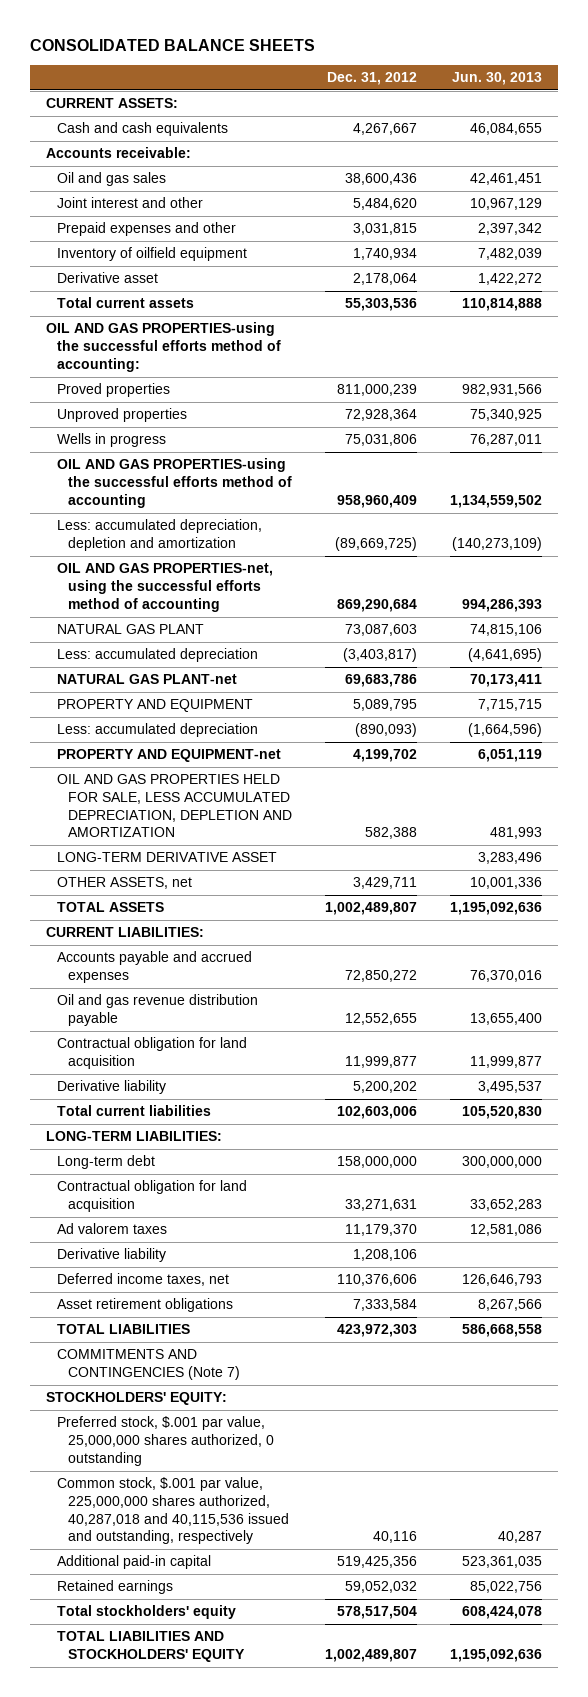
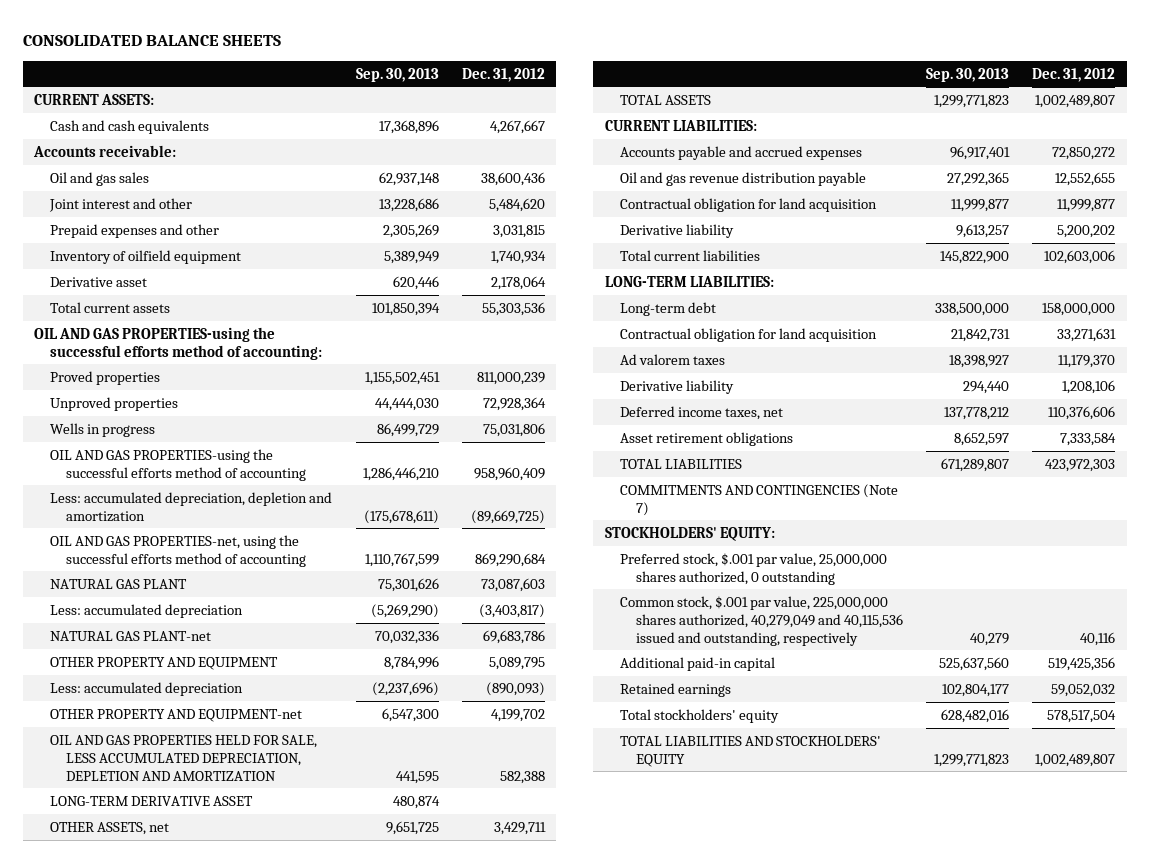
[451,72,542,86] Jun. 30, 2013 -> none
none -> [355,67,439,82] Sep. 30, 2013
[56,699,253,713] PROPERTY AND EQUIPMENT -> [50,656,279,670] OTHER PROPERTY AND EQUIPMENT
[56,749,281,763] PROPERTY AND EQUIPMENT-net -> [50,708,303,722] OTHER PROPERTY AND EQUIPMENT-net
[56,1477,289,1545] Common stock, $.001 par value, 225,000,000 shares authorized, 40,287,018 and 40,115,536 issued and outstanding, respectively -> [620,595,904,646] Common stock, $.001 par value, 225,000,000 shares authorized, 40,279,049 and 40,115,536 issued and outstanding, respectively

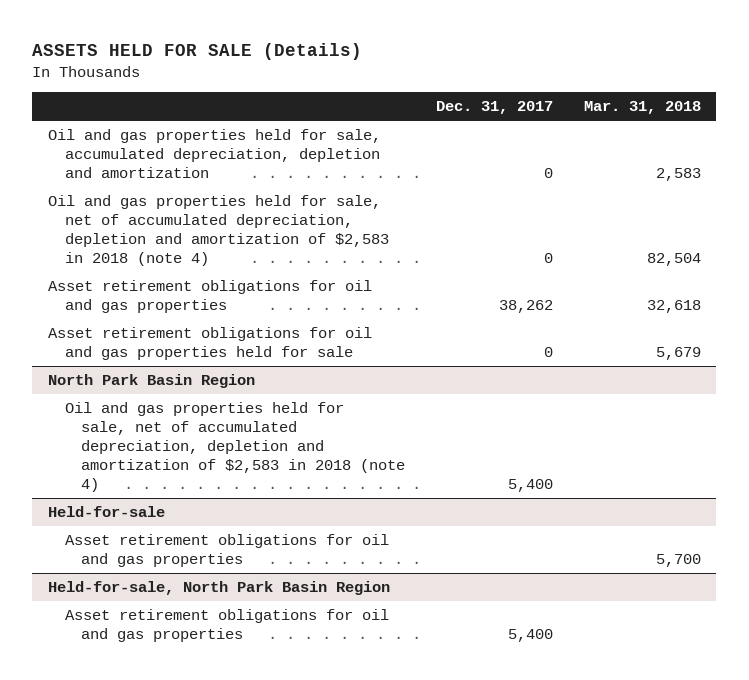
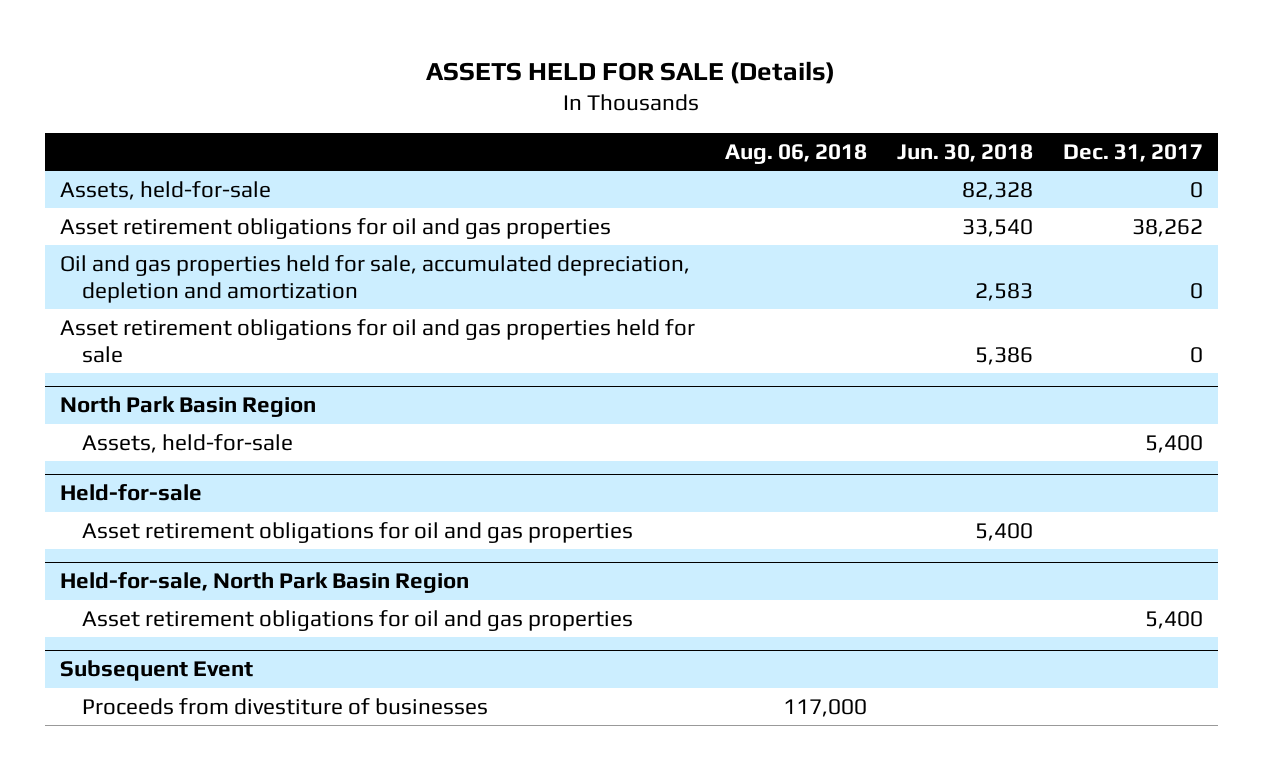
[584,101,702,115] Mar. 31, 2018 -> none
none -> [725,143,868,164] Aug. 06, 2018
none -> [896,143,1033,162] Jun. 30, 2018
[47,195,389,267] Oil and gas properties held for sale, net of accumulated depreciation, depletion and amortization of $2,583 in 2018 (note 4) -> [60,180,272,200] Assets, held-for-sale
[47,129,381,179] Oil and gas properties held for sale, accumulated depreciation, depletion and amortization -> [60,254,691,303] Oil and gas properties held for sale, accumulated depreciation, depletion and amortization
[64,402,406,493] Oil and gas properties held for sale, net of accumulated depreciation, depletion and amortization of $2,583 in 2018 (note 4) -> [81,433,293,453] Assets, held-for-sale
none -> [60,660,254,682] Subsequent Event
none -> [81,697,488,715] Proceeds from divestiture of businesses

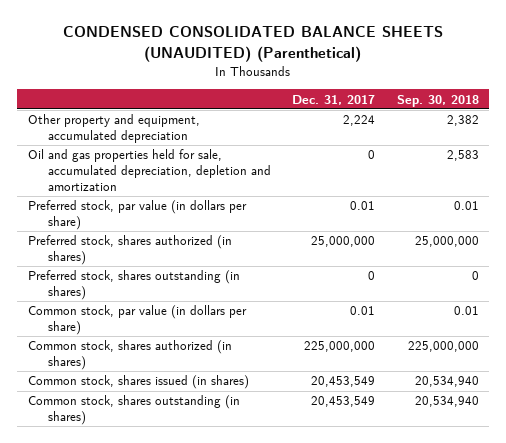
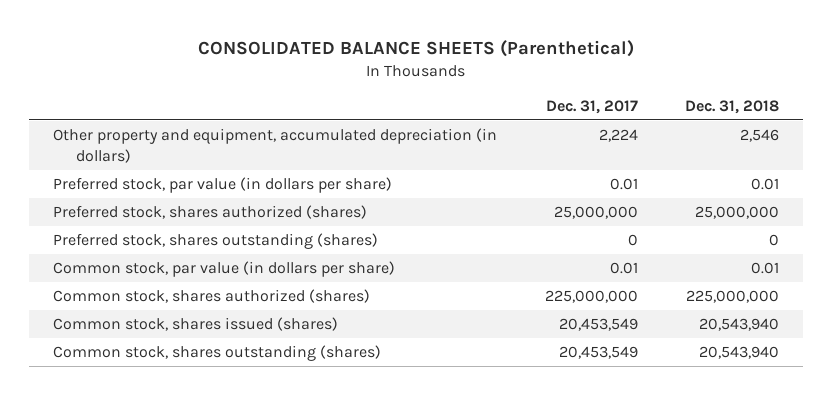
[63,26,444,63] CONDENSED CONSOLIDATED BALANCE SHEETS (UNAUDITED) (Parenthetical) -> [198,39,635,57] CONSOLIDATED BALANCE SHEETS (Parenthetical)
[396,94,479,107] Sep. 30, 2018 -> none
none -> [685,99,780,114] Dec. 31, 2018
[27,149,271,191] Oil and gas properties held for sale, accumulated depreciation, depletion and amortization -> none
[27,114,200,144] Other property and equipment, accumulated depreciation -> [52,128,497,164] Other property and equipment, accumulated depreciation (in dollars)
[27,235,232,266] Preferred stock, shares authorized (in shares) -> [52,205,367,220] Preferred stock, shares authorized (shares)
[27,270,240,301] Preferred stock, shares outstanding (in shares) -> [52,233,378,250] Preferred stock, shares outstanding (shares)
[27,340,232,371] Common stock, shares authorized (in shares) -> [52,289,370,304] Common stock, shares authorized (shares)
[27,375,249,390] Common stock, shares issued (in shares) -> [52,317,338,332] Common stock, shares issued (shares)
[27,395,240,426] Common stock, shares outstanding (in shares) -> [52,345,381,362] Common stock, shares outstanding (shares)

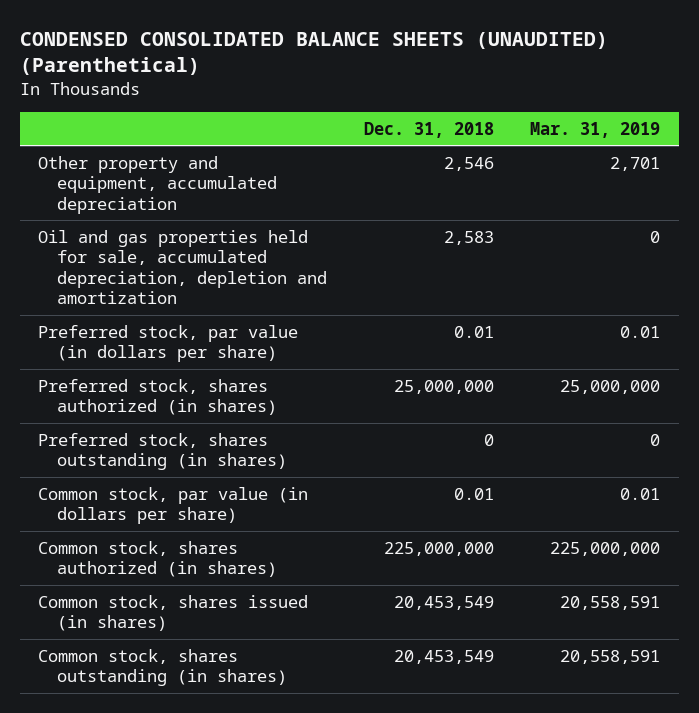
[198,39,635,57] CONSOLIDATED BALANCE SHEETS (Parenthetical) -> [19,32,608,76] CONDENSED CONSOLIDATED BALANCE SHEETS (UNAUDITED) (Parenthetical)
[545,99,638,114] Dec. 31, 2017 -> none
none -> [530,121,661,138] Mar. 31, 2019
[52,128,497,164] Other property and equipment, accumulated depreciation (in dollars) -> [38,155,277,214] Other property and equipment, accumulated depreciation
none -> [38,229,327,305] Oil and gas properties held for sale, accumulated depreciation, depletion and amortization
[52,205,367,220] Preferred stock, shares authorized (shares) -> [38,378,277,416] Preferred stock, shares authorized (in shares)
[52,233,378,250] Preferred stock, shares outstanding (shares) -> [38,432,287,471] Preferred stock, shares outstanding (in shares)
[52,289,370,304] Common stock, shares authorized (shares) -> [38,540,277,578] Common stock, shares authorized (in shares)
[52,317,338,332] Common stock, shares issued (shares) -> [38,594,309,632] Common stock, shares issued (in shares)
[699,318,780,332] 20,543,940 -> [393,595,494,610] 20,453,549
[52,345,381,362] Common stock, shares outstanding (shares) -> [38,648,287,687] Common stock, shares outstanding (in shares)
[699,346,780,360] 20,543,940 -> [393,649,494,664] 20,453,549

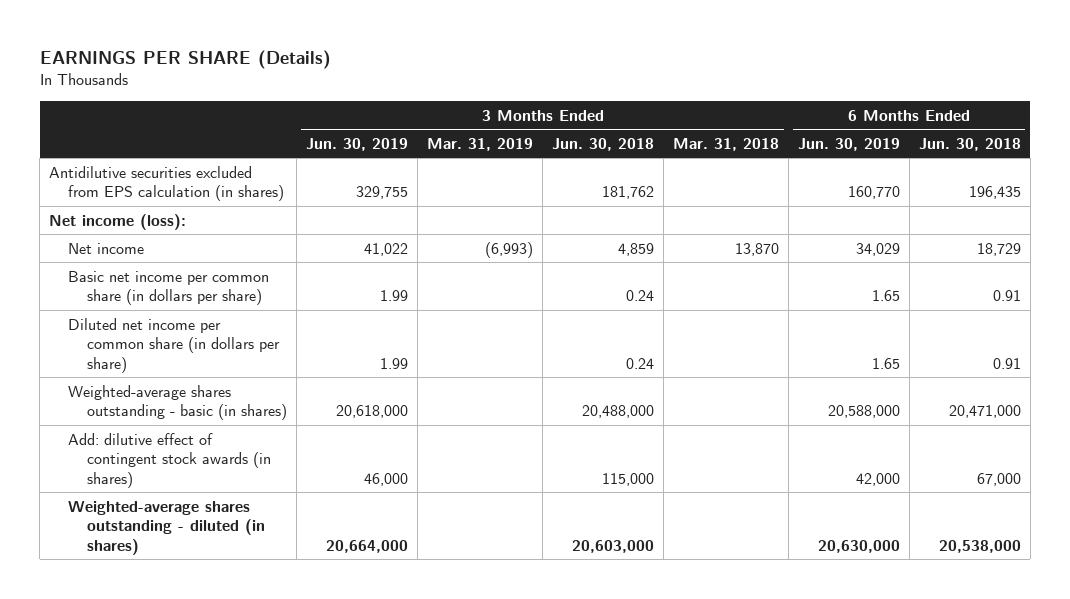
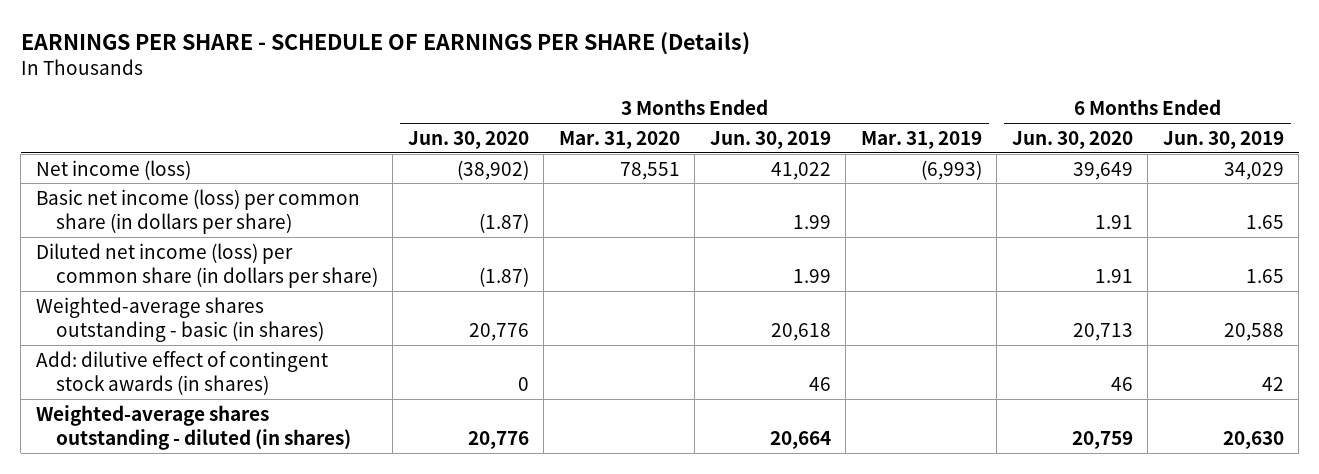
[39,50,331,70] EARNINGS PER SHARE (Details) -> [20,31,750,55] EARNINGS PER SHARE - SCHEDULE OF EARNINGS PER SHARE (Details)
[551,137,654,151] Jun. 30, 2018 -> none
[672,137,779,151] Mar. 31, 2018 -> none
[918,137,1021,151] Jun. 30, 2018 -> none
none -> [407,130,529,149] Jun. 30, 2020
none -> [558,130,680,149] Mar. 31, 2020
none -> [1011,130,1133,149] Jun. 30, 2020
[49,165,285,202] Antidilutive securities excluded from EPS calculation (in shares) -> none
[49,213,187,230] Net income (loss): -> none
[68,242,145,254] Net income -> [35,159,191,180] Net income (loss)
[68,270,270,306] Basic net income per common share (in dollars per share) -> [35,188,360,234] Basic net income (loss) per common share (in dollars per share)
[68,317,281,373] Diluted net income per common share (in dollars per share) -> [35,242,378,288] Diluted net income (loss) per common share (in dollars per share)
[336,405,409,419] 20,618,000 -> [770,322,831,341] 20,618
[827,405,900,419] 20,588,000 -> [1223,322,1284,341] 20,588
[364,472,409,486] 46,000 -> [808,376,831,391] 46
[855,472,900,486] 42,000 -> [1261,376,1284,391] 42
[326,539,409,553] 20,664,000 -> [769,430,831,449] 20,664
[817,539,900,553] 20,630,000 -> [1222,430,1284,449] 20,630

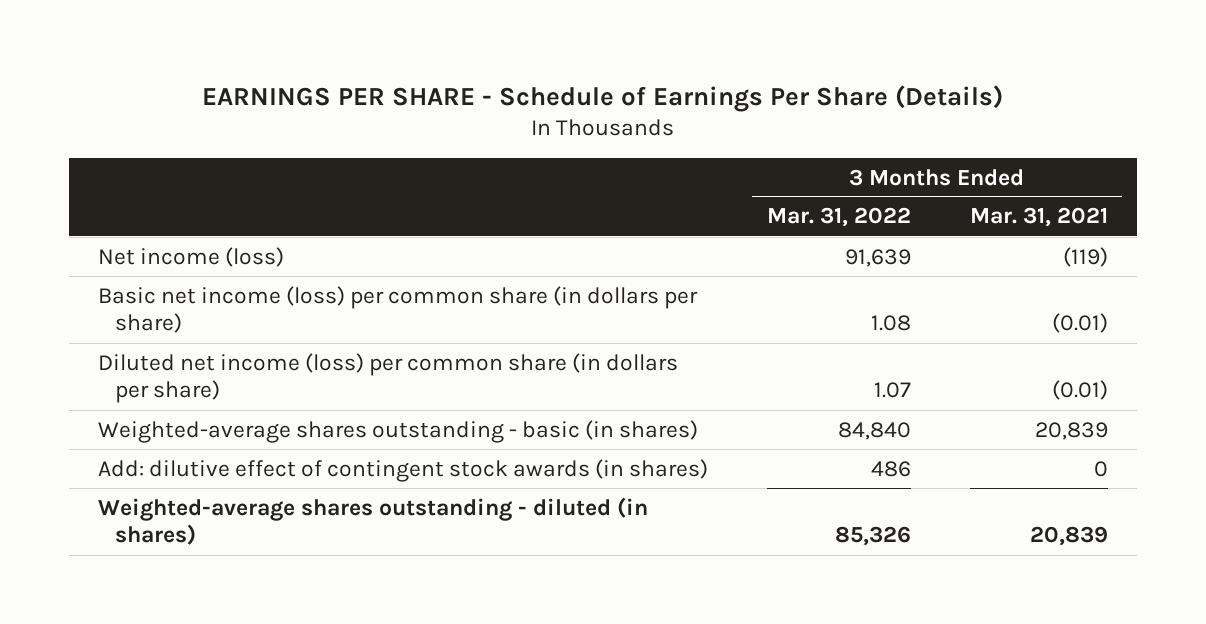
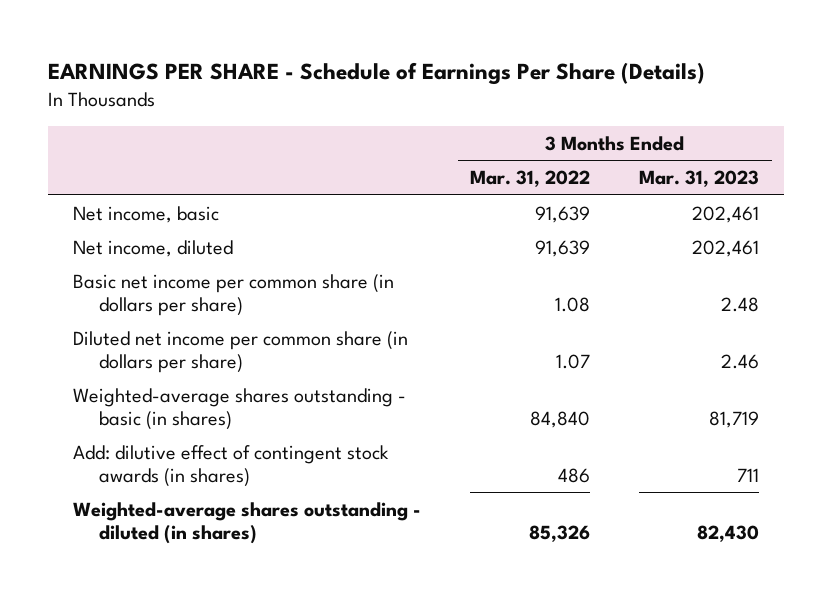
[969,207,1108,228] Mar. 31, 2021 -> none
none -> [639,170,760,188] Mar. 31, 2023
[98,246,285,267] Net income (loss) -> [72,205,219,223] Net income, basic
none -> [72,239,233,257] Net income, diluted
[98,285,699,334] Basic net income (loss) per common share (in dollars per share) -> [72,273,394,316] Basic net income per common share (in dollars per share)
[98,352,679,404] Diluted net income (loss) per common share (in dollars per share) -> [72,330,408,373] Diluted net income per common share (in dollars per share)

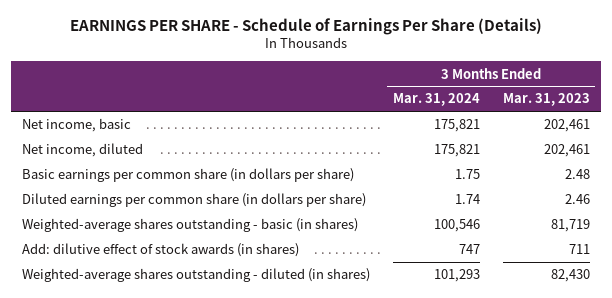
[470,170,591,188] Mar. 31, 2022 -> none
none -> [392,93,480,107] Mar. 31, 2024
[72,273,394,316] Basic net income per common share (in dollars per share) -> [22,168,355,183] Basic earnings per common share (in dollars per share)
[72,330,408,373] Diluted net income per common share (in dollars per share) -> [22,193,367,208] Diluted earnings per common share (in dollars per share)
[72,444,389,487] Add: dilutive effect of contingent stock awards (in shares) -> [22,243,300,258] Add: dilutive effect of stock awards (in shares)

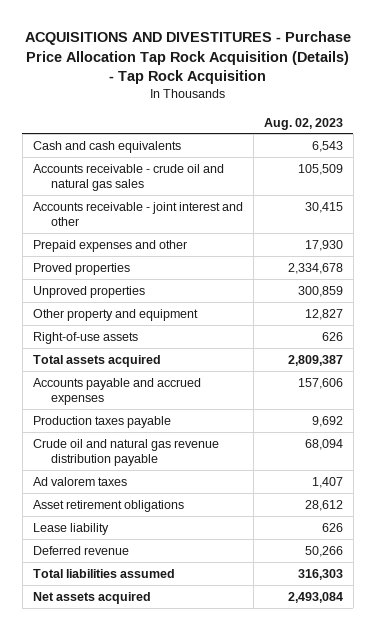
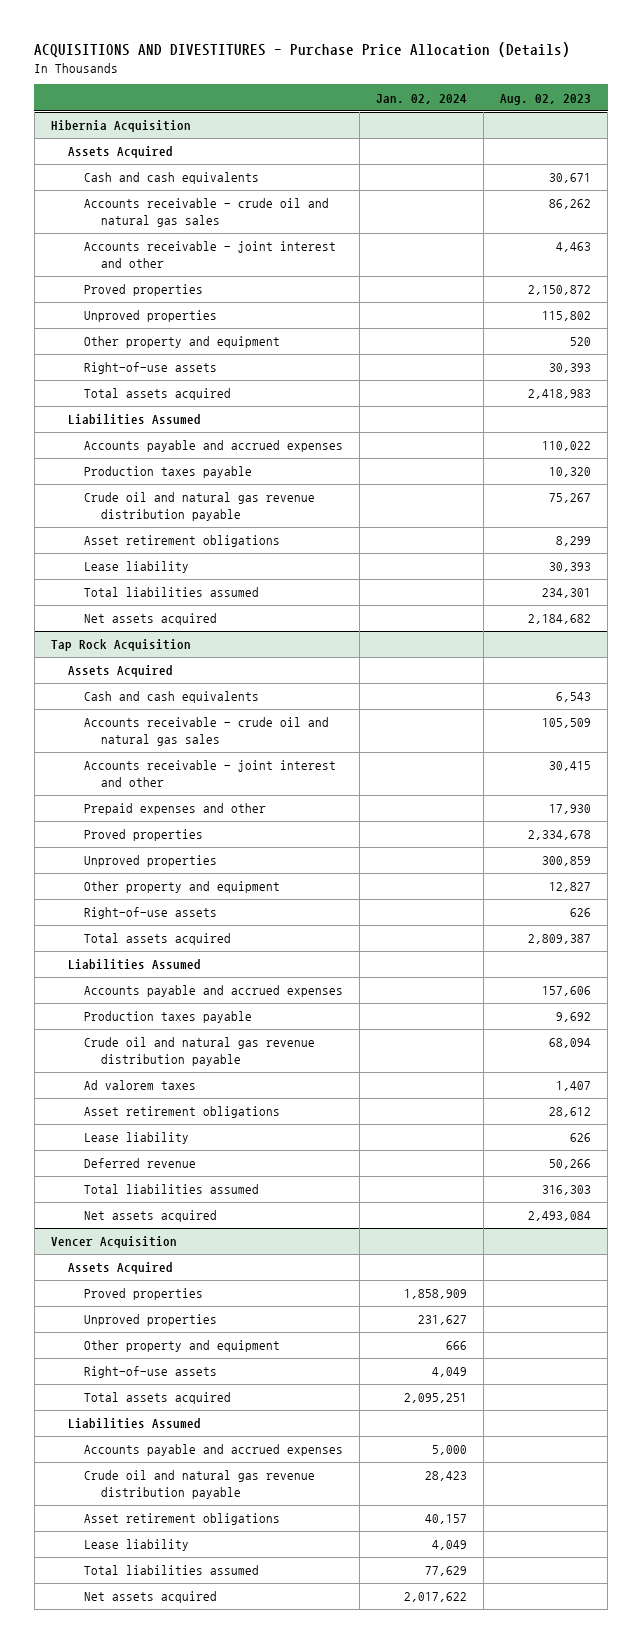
[24,30,351,85] ACQUISITIONS AND DIVESTITURES - Purchase Price Allocation Tap Rock Acquisition (Details) - Tap Rock Acquisition -> [34,42,571,58] ACQUISITIONS AND DIVESTITURES - Purchase Price Allocation (Details)
none -> [376,93,468,104] Jan. 02, 2024
none -> [50,120,191,133] Hibernia Acquisition
none -> [67,146,173,159] Assets Acquired
none -> [84,172,260,185] Cash and cash equivalents
none -> [84,198,330,227] Accounts receivable - crude oil and natural gas sales
none -> [84,241,337,268] Accounts receivable - joint interest and other
none -> [84,284,204,297] Proved properties
none -> [84,310,218,323] Unproved properties
none -> [84,336,281,349] Other property and equipment
none -> [84,362,218,375] Right-of-use assets
none -> [84,388,232,401] Total assets acquired
none -> [67,414,201,426] Liabilities Assumed
none -> [84,440,344,453] Accounts payable and accrued expenses
none -> [84,466,253,479] Production taxes payable
none -> [84,492,316,521] Crude oil and natural gas revenue distribution payable
none -> [84,535,281,548] Asset retirement obligations
none -> [84,561,190,574] Lease liability
none -> [84,587,260,598] Total liabilities assumed
none -> [84,613,218,626] Net assets acquired
none -> [50,639,191,652] Tap Rock Acquisition
none -> [67,665,173,678] Assets Acquired
none -> [67,959,201,971] Liabilities Assumed
none -> [50,1236,177,1249] Vencer Acquisition
none -> [67,1262,173,1275] Assets Acquired
none -> [84,1288,204,1301] Proved properties
none -> [84,1314,218,1327] Unproved properties
none -> [84,1340,281,1353] Other property and equipment
none -> [84,1366,218,1379] Right-of-use assets
none -> [84,1392,232,1405] Total assets acquired
none -> [67,1418,201,1430] Liabilities Assumed
none -> [84,1444,344,1457] Accounts payable and accrued expenses
none -> [84,1470,316,1499] Crude oil and natural gas revenue distribution payable
none -> [84,1513,281,1526] Asset retirement obligations
none -> [84,1539,190,1552] Lease liability
none -> [84,1565,260,1576] Total liabilities assumed
none -> [84,1591,218,1604] Net assets acquired

